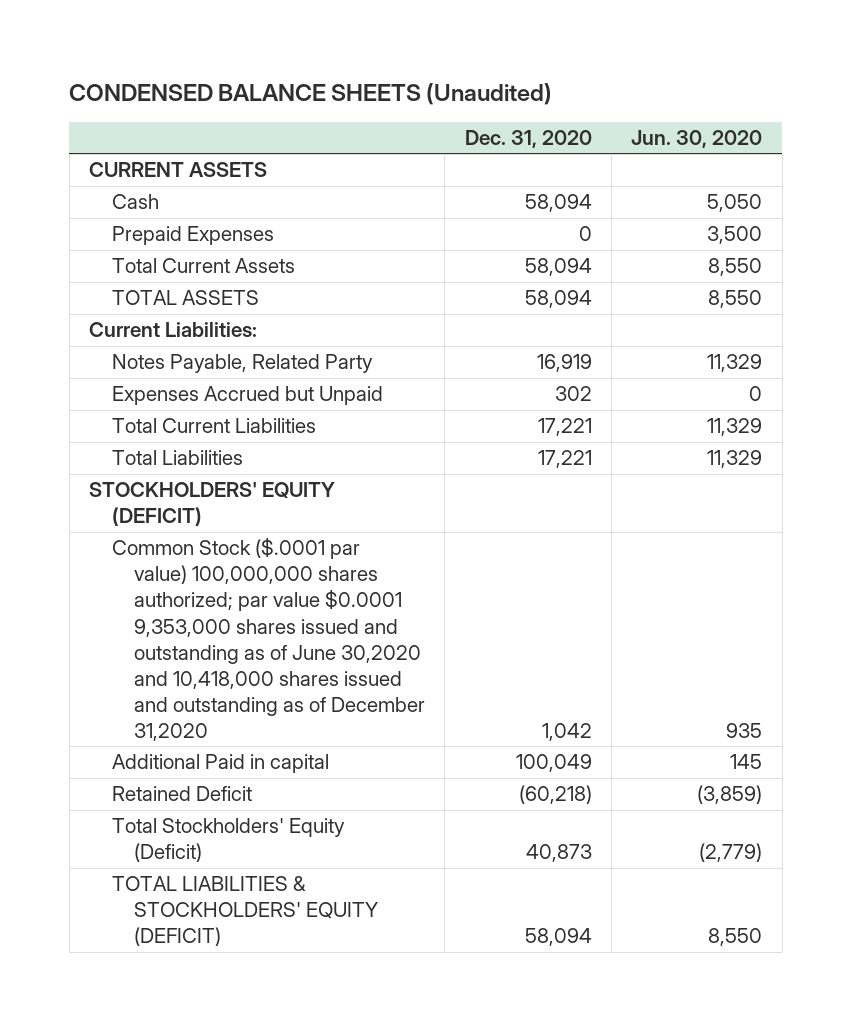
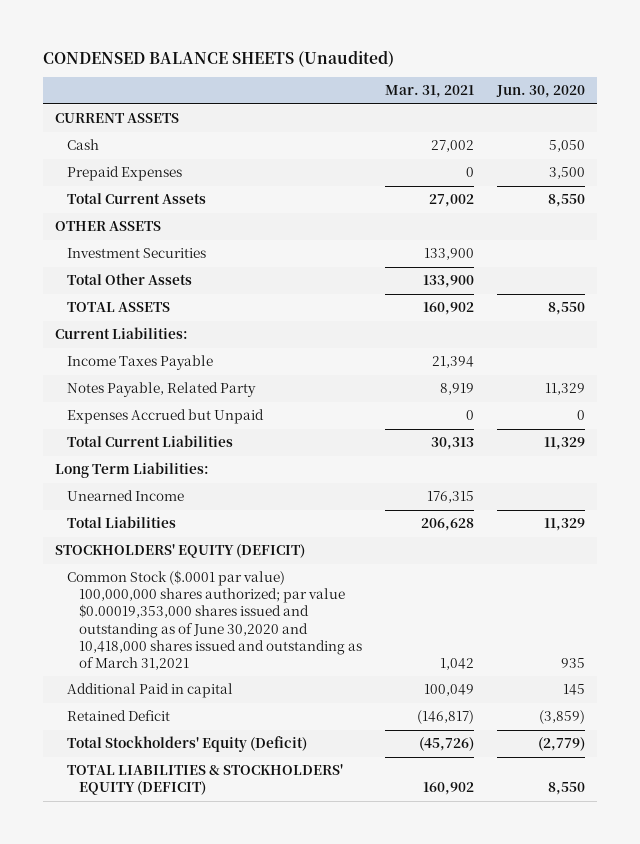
[464,129,592,148] Dec. 31, 2020 -> none
none -> [385,85,475,99] Mar. 31, 2021
none -> [54,221,161,232] OTHER ASSETS
none -> [66,248,206,259] Investment Securities
none -> [66,273,192,286] Total Other Assets
none -> [66,355,213,371] Income Taxes Payable
none -> [54,462,209,479] Long Term Liabilities:
none -> [66,490,184,502] Unearned Income
[111,537,426,742] Common Stock ($.0001 par value) 100,000,000 shares authorized; par value $0.0001 9,353,000 shares issued and outstanding as of June 30,2020 and 10,418,000 shares issued and outstanding as of December 31,2020 -> [66,570,362,670] Common Stock ($.0001 par value) 100,000,000 shares authorized; par value $0.00019,353,000 shares issued and outstanding as of June 30,2020 and 10,418,000 shares issued and outstanding as of March 31,2021

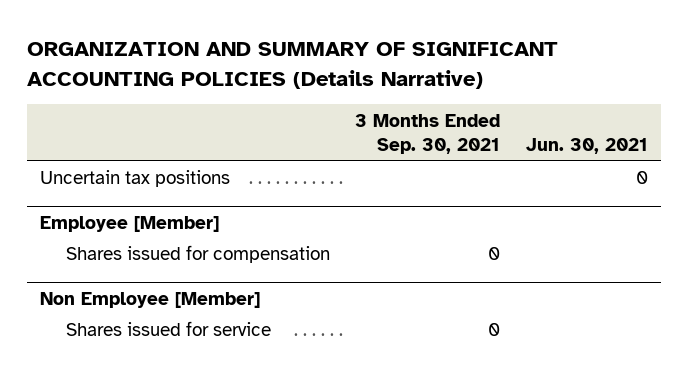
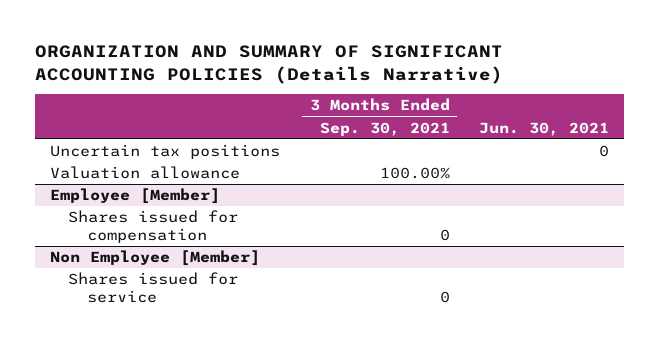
none -> [49,166,240,180] Valuation allowance

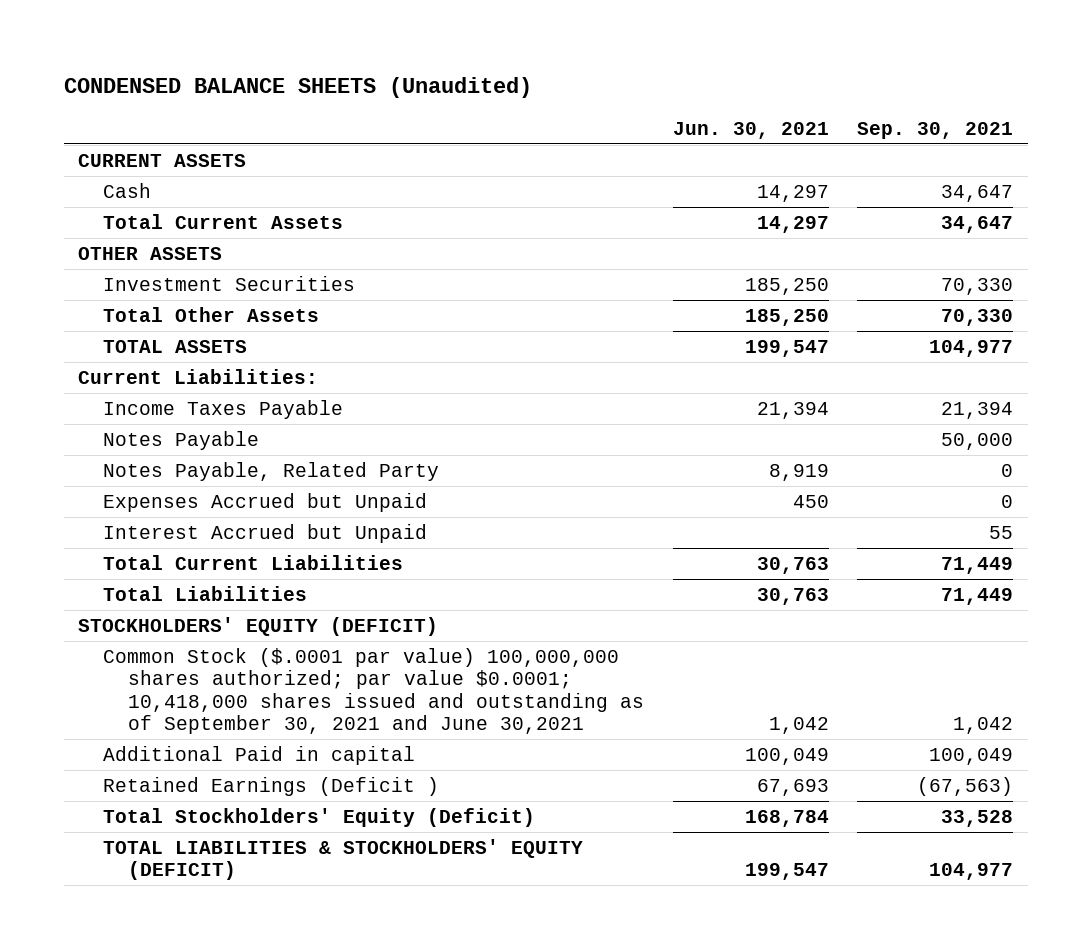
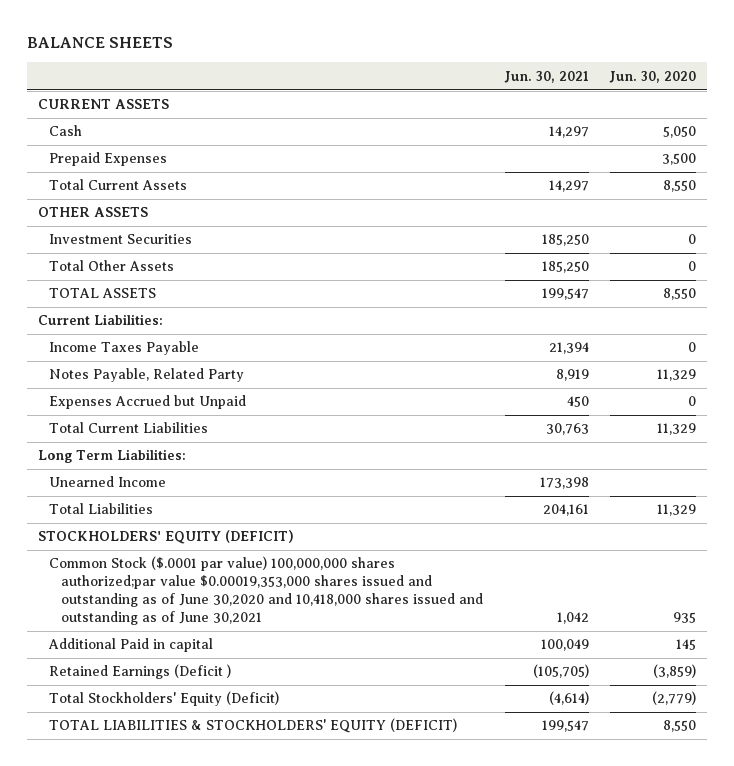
[63,77,532,99] CONDENSED BALANCE SHEETS (Unaudited) -> [26,37,173,49] BALANCE SHEETS
[857,121,1014,139] Sep. 30, 2021 -> none
none -> [609,70,697,83] Jun. 30, 2020
none -> [49,152,168,167] Prepaid Expenses
[102,430,259,450] Notes Payable -> none
[102,523,427,543] Interest Accrued but Unpaid -> none
none -> [37,449,186,464] Long Term Liabilities:
none -> [49,476,167,488] Unearned Income
[756,587,829,605] 30,763 -> [542,504,589,517] 204,161
[102,647,645,734] Common Stock ($.0001 par value) 100,000,000 shares authorized; par value $0.0001; 10,418,000 shares issued and outstanding as of September 30, 2021 and June 30,2021 -> [49,556,484,626] Common Stock ($.0001 par value) 100,000,000 shares authorized;par value $0.00019,353,000 shares issued and outstanding as of June 30,2020 and 10,418,000 shares issued and outstanding as of June 30,2021
[756,778,829,796] 67,693 -> [532,664,589,679] (105,705)
[744,809,829,827] 168,784 -> [548,691,589,706] (4,614)

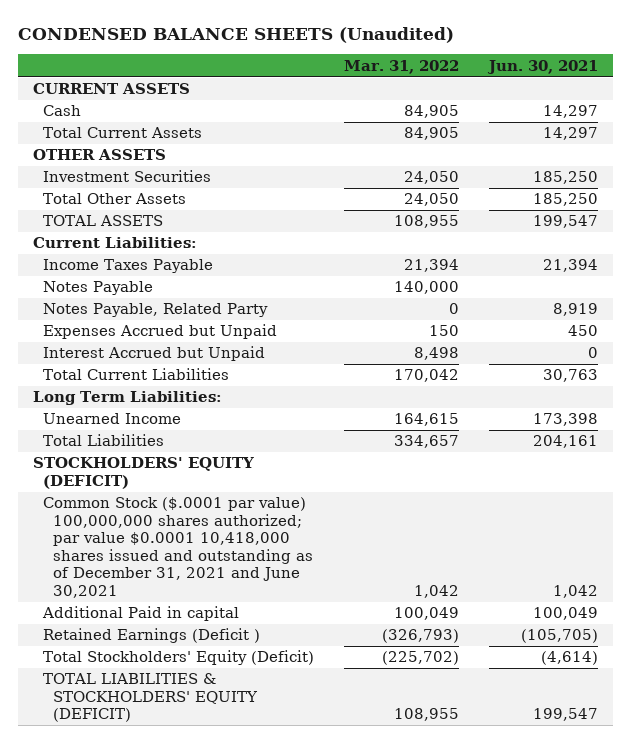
[26,37,173,49] BALANCE SHEETS -> [18,27,455,44] CONDENSED BALANCE SHEETS (Unaudited)
[609,70,697,83] Jun. 30, 2020 -> none
none -> [344,59,460,74] Mar. 31, 2022
[49,152,168,167] Prepaid Expenses -> none
none -> [43,281,154,296] Notes Payable
none -> [43,346,266,362] Interest Accrued but Unpaid
[49,556,484,626] Common Stock ($.0001 par value) 100,000,000 shares authorized;par value $0.00019,353,000 shares issued and outstanding as of June 30,2020 and 10,418,000 shares issued and outstanding as of June 30,2021 -> [43,497,314,598] Common Stock ($.0001 par value) 100,000,000 shares authorized; par value $0.0001 10,418,000 shares issued and outstanding as of December 31, 2021 and June 30,2021

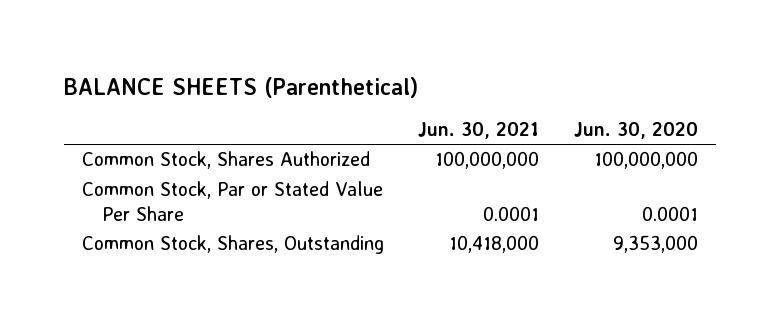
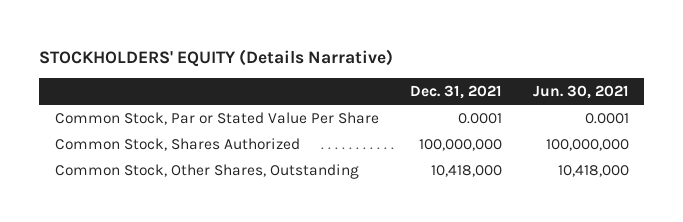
[64,77,419,99] BALANCE SHEETS (Parenthetical) -> [39,48,394,67] STOCKHOLDERS' EQUITY (Details Narrative)
[574,122,699,140] Jun. 30, 2020 -> none
none -> [409,85,502,100] Dec. 31, 2021
[81,151,370,170] Common Stock, Shares Authorized -> [54,137,300,151] Common Stock, Shares Authorized
[81,235,384,255] Common Stock, Shares, Outstanding -> [54,163,359,179] Common Stock, Other Shares, Outstanding

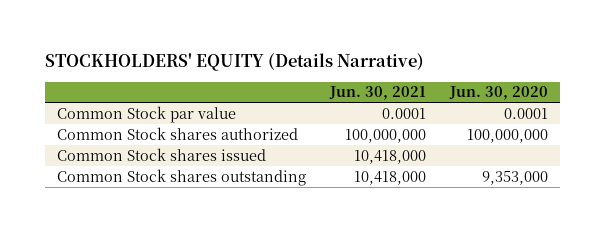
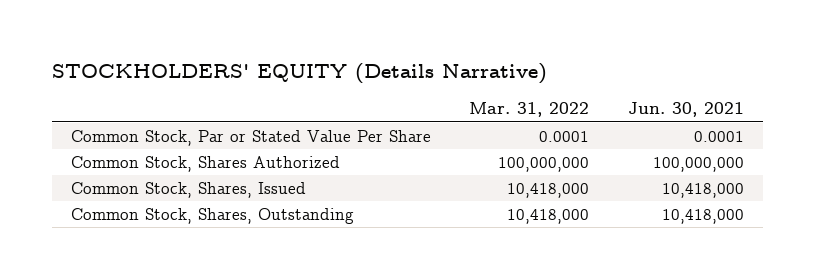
[449,86,549,101] Jun. 30, 2020 -> none
none -> [469,102,590,118] Mar. 31, 2022
[56,105,236,123] Common Stock par value -> [70,130,431,147] Common Stock, Par or Stated Value Per Share
[56,126,298,140] Common Stock shares authorized -> [70,156,340,173] Common Stock, Shares Authorized
[56,147,266,161] Common Stock shares issued -> [70,182,306,199] Common Stock, Shares, Issued
[56,168,306,186] Common Stock shares outstanding -> [70,208,354,225] Common Stock, Shares, Outstanding

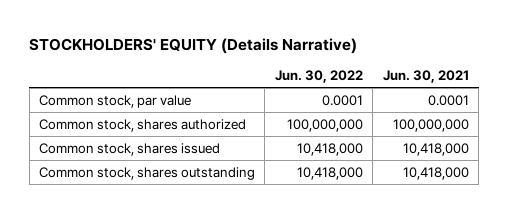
[469,102,590,118] Mar. 31, 2022 -> none
none -> [274,70,363,84] Jun. 30, 2022
[70,130,431,147] Common Stock, Par or Stated Value Per Share -> [39,94,192,108] Common stock, par value
[70,156,340,173] Common Stock, Shares Authorized -> [39,118,247,132] Common stock, shares authorized
[70,182,306,199] Common Stock, Shares, Issued -> [39,142,221,156] Common stock, shares issued
[70,208,354,225] Common Stock, Shares, Outstanding -> [39,166,256,180] Common stock, shares outstanding

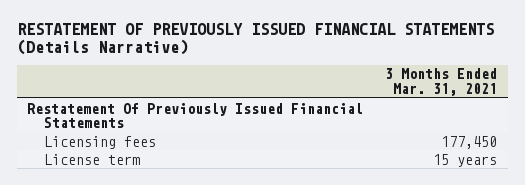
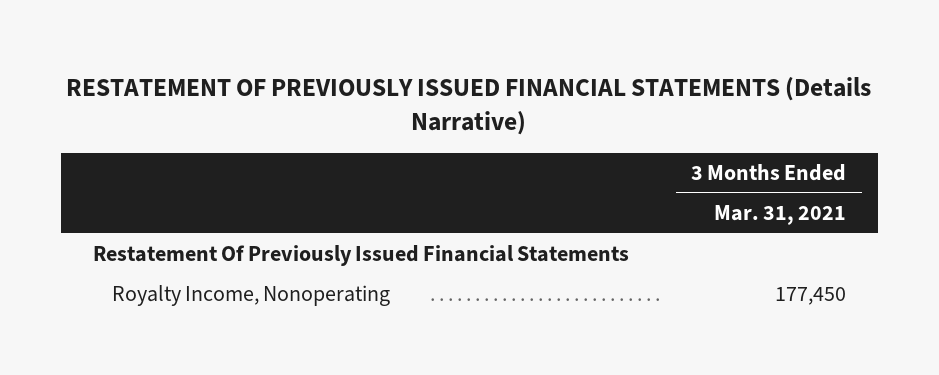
[44,153,141,165] License term -> none
[44,135,157,149] Licensing fees -> [112,285,391,307] Royalty Income, Nonoperating

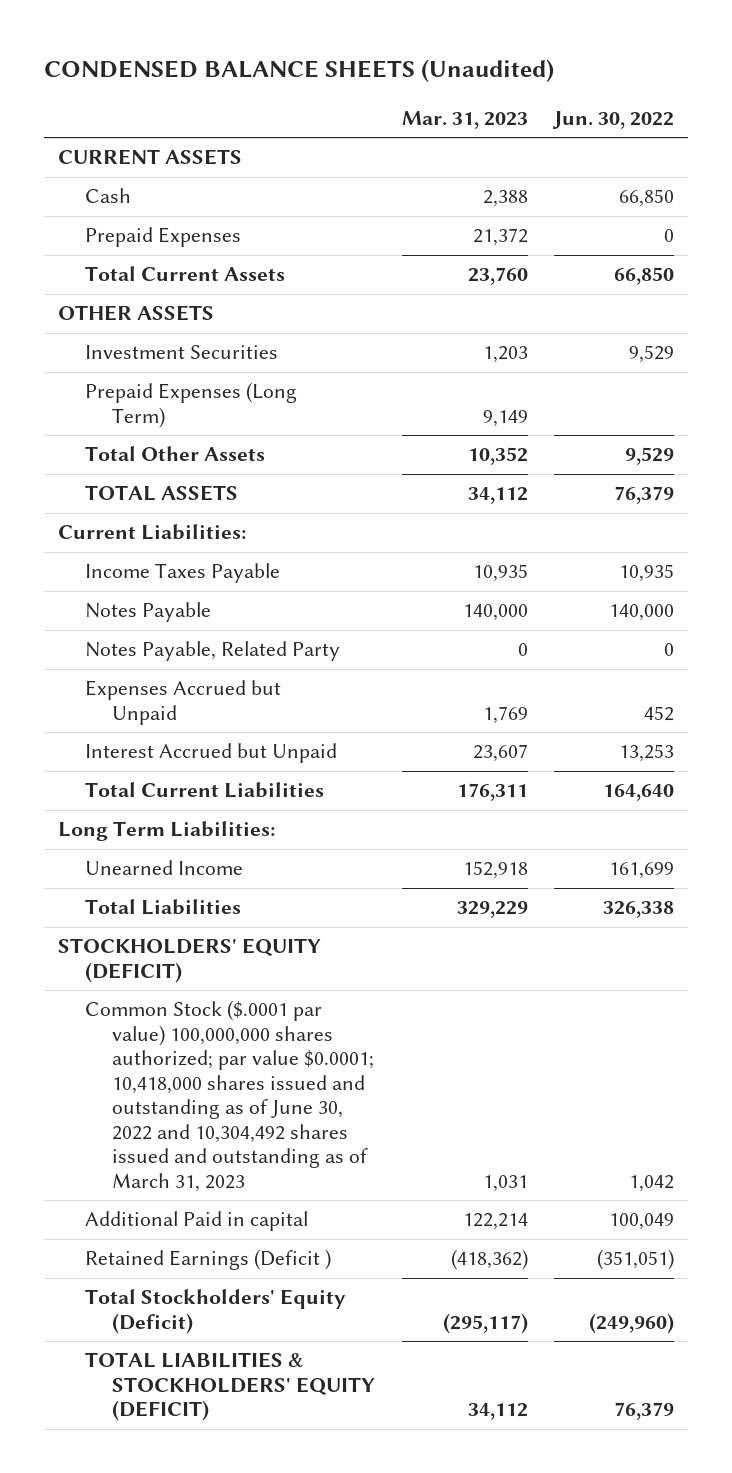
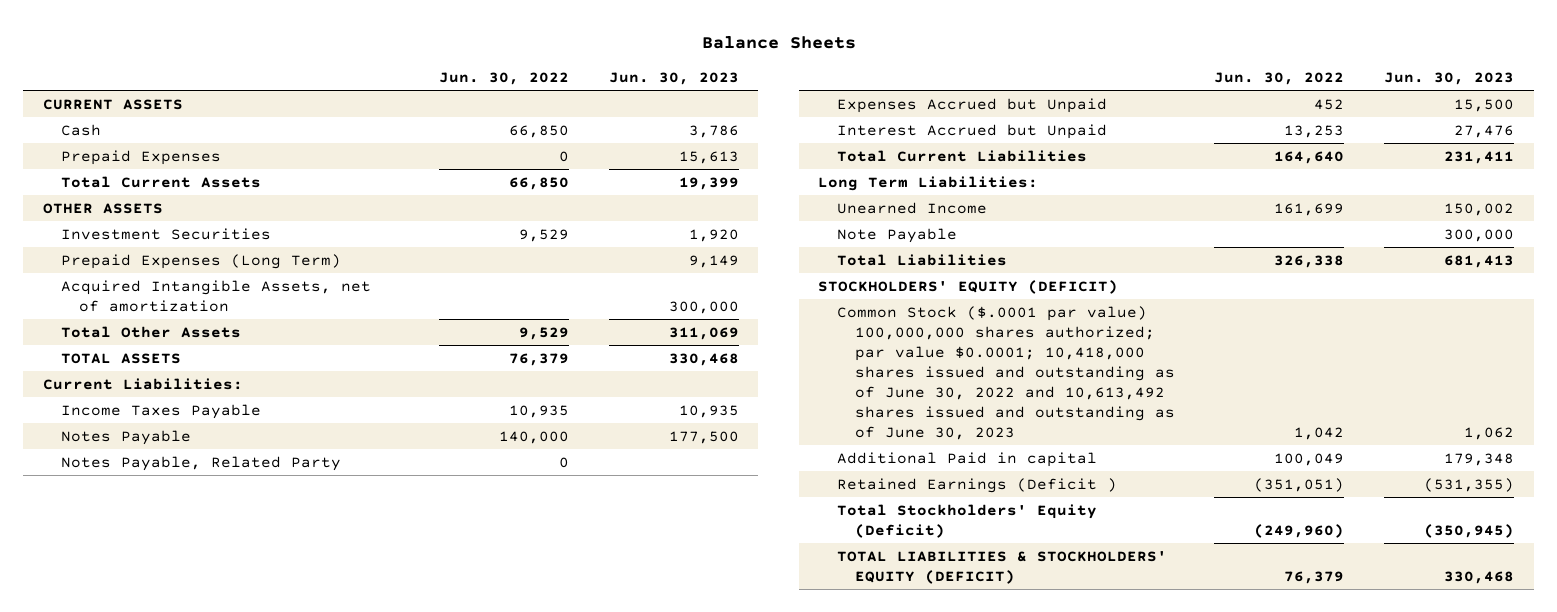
[44,59,555,83] CONDENSED BALANCE SHEETS (Unaudited) -> [701,36,856,50] Balance Sheets
[401,110,528,129] Mar. 31, 2023 -> none
none -> [608,72,739,86] Jun. 30, 2023
none -> [61,279,372,312] Acquired Intangible Assets, net of amortization
none -> [836,227,957,243] Note Payable
[85,1000,375,1193] Common Stock ($.0001 par value) 100,000,000 shares authorized; par value $0.0001; 10,418,000 shares issued and outstanding as of June 30, 2022 and 10,304,492 shares issued and outstanding as of March 31, 2023 -> [836,305,1175,440] Common Stock ($.0001 par value) 100,000,000 shares authorized; par value $0.0001; 10,418,000 shares issued and outstanding as of June 30, 2022 and 10,613,492 shares issued and outstanding as of June 30, 2023

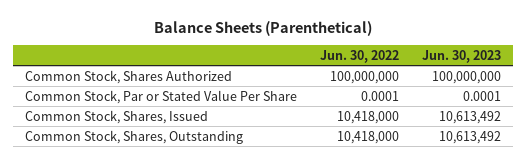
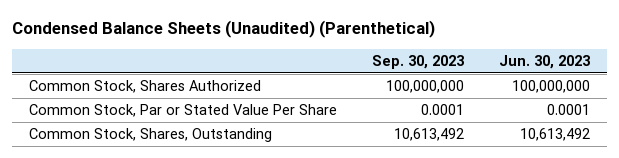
[154,20,373,36] Balance Sheets (Parenthetical) -> [11,20,435,39] Condensed Balance Sheets (Unaudited) (Parenthetical)
[320,49,400,63] Jun. 30, 2022 -> none
none -> [372,54,465,69] Sep. 30, 2023
[24,109,208,124] Common Stock, Shares, Issued -> none

